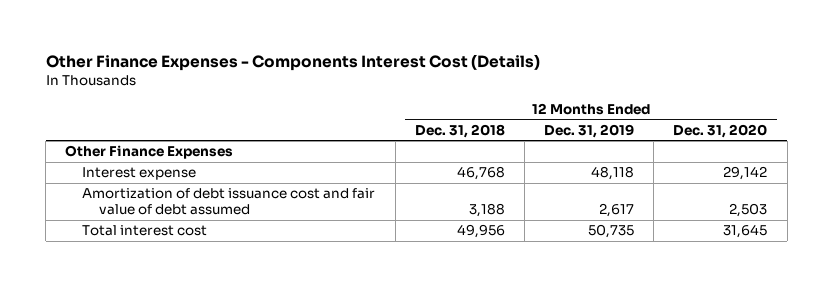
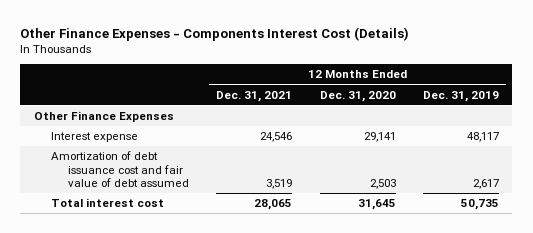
[414,123,505,138] Dec. 31, 2018 -> none
none -> [216,90,293,102] Dec. 31, 2021
[591,166,635,181] 48,118 -> [466,132,499,143] 48,117
[723,166,768,181] 29,142 -> [363,132,396,143] 29,141

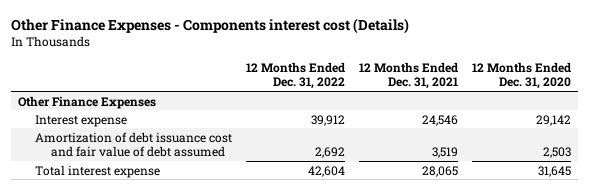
[20,26,410,41] Other Finance Expenses - Components Interest Cost (Details) -> [11,18,410,35] Other Finance Expenses - Components interest cost (Details)
[422,90,499,102] Dec. 31, 2019 -> none
none -> [245,61,345,90] 12 Months Ended Dec. 31, 2022
[363,132,396,143] 29,141 -> [535,114,571,126] 29,142
[50,198,164,208] Total interest cost -> [34,164,160,178] Total interest expense

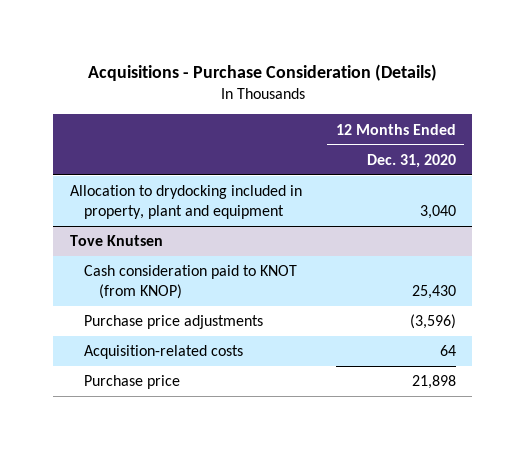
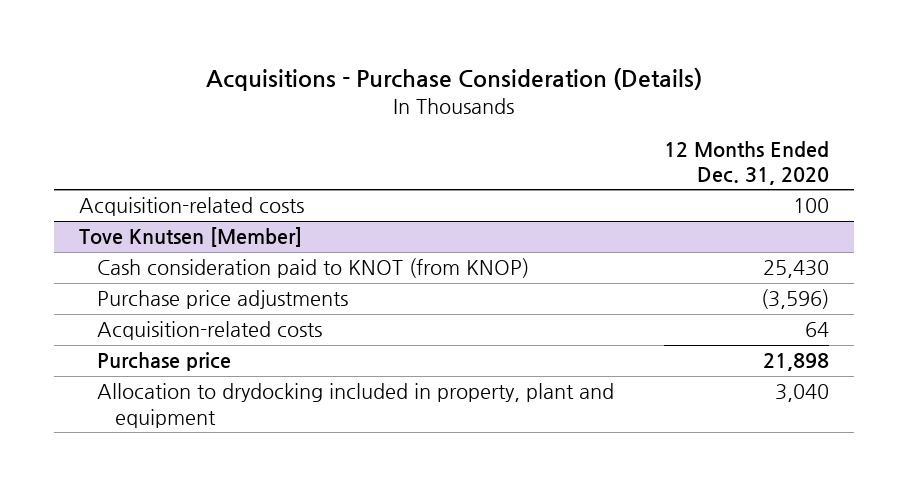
[69,185,302,219] Allocation to drydocking included in property, plant and equipment -> none
none -> [79,197,305,217] Acquisition-related costs
[69,235,163,247] Tove Knutsen -> [79,227,303,248] Tove Knutsen [Member]
none -> [97,383,615,428] Allocation to drydocking included in property, plant and equipment

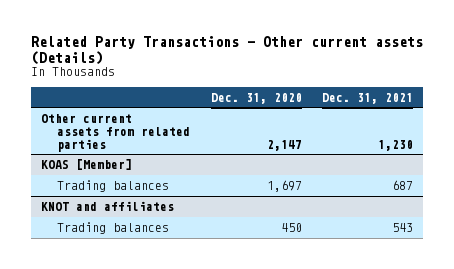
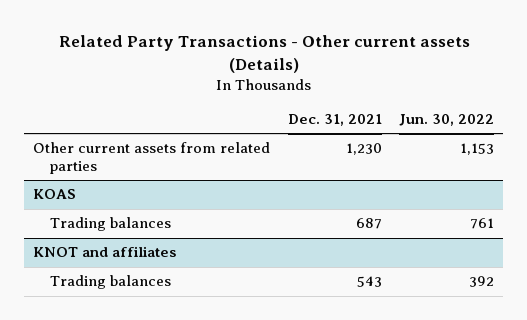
[210,92,302,104] Dec. 31, 2020 -> none
none -> [399,114,495,127] Jun. 30, 2022
[41,158,133,170] KOAS [Member] -> [33,189,77,200] KOAS

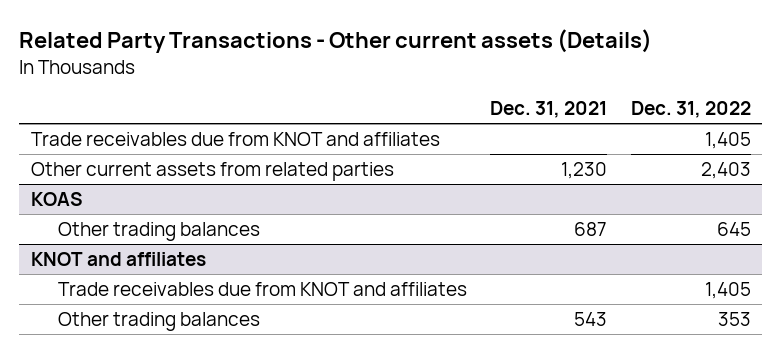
[399,114,495,127] Jun. 30, 2022 -> none
none -> [630,101,751,119] Dec. 31, 2022
none -> [30,132,440,147] Trade receivables due from KNOT and affiliates
[50,217,172,232] Trading balances -> [57,222,260,242] Other trading balances
none -> [57,282,467,297] Trade receivables due from KNOT and affiliates
[50,275,172,290] Trading balances -> [57,312,260,332] Other trading balances

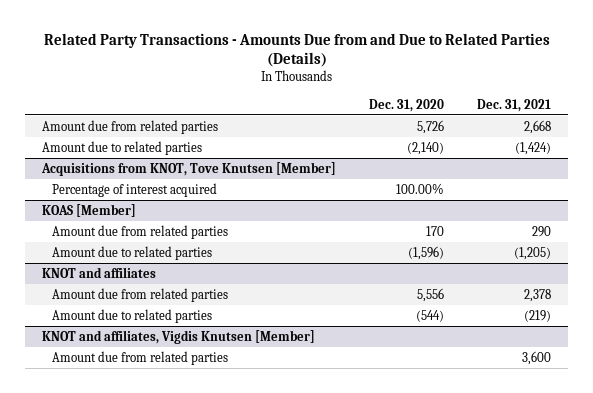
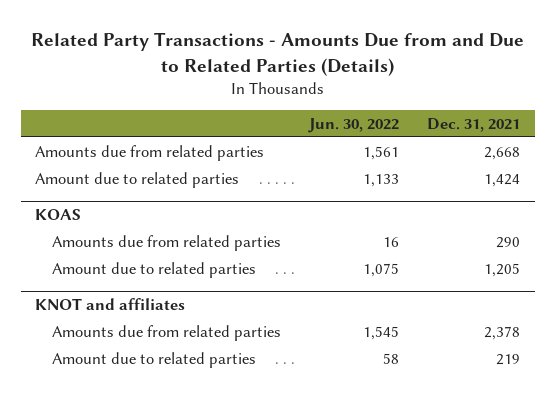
[369,98,445,112] Dec. 31, 2020 -> none
none -> [308,117,400,133] Jun. 30, 2022
[40,161,336,176] Acquisitions from KNOT, Tove Knutsen [Member] -> none
[52,182,218,197] Percentage of interest acquired -> none
[41,119,218,134] Amount due from related parties -> [34,144,264,161] Amounts due from related parties
[515,141,552,155] (1,424) -> [484,173,521,187] 1,424
[41,203,136,217] KOAS [Member] -> [34,209,81,221] KOAS
[52,224,229,239] Amount due from related parties -> [51,234,281,251] Amounts due from related parties
[514,246,552,260] (1,205) -> [484,262,521,277] 1,205
[41,329,315,344] KNOT and affiliates, Vigdis Knutsen [Member] -> none
[52,350,229,365] Amount due from related parties -> none
[52,287,229,302] Amount due from related parties -> [51,324,281,341] Amounts due from related parties
[524,309,552,322] (219) -> [496,353,521,365] 219

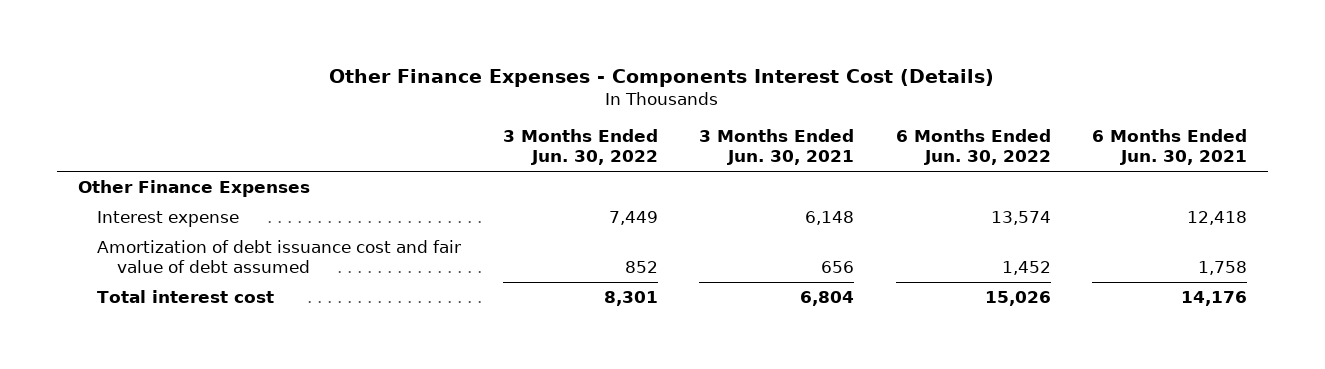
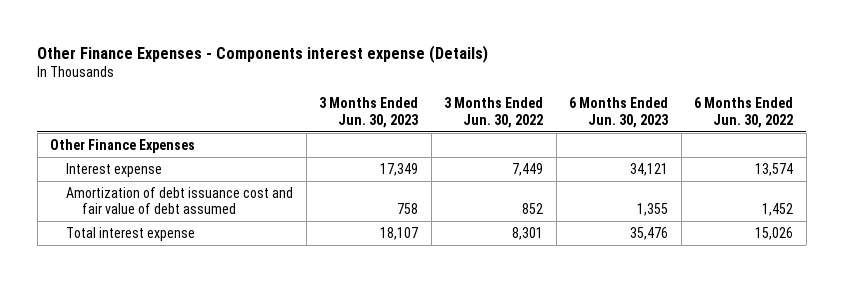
[329,68,995,87] Other Finance Expenses - Components Interest Cost (Details) -> [37,44,489,63] Other Finance Expenses - Components interest expense (Details)
[699,129,855,166] 3 Months Ended Jun. 30, 2021 -> none
[1091,129,1247,166] 6 Months Ended Jun. 30, 2021 -> none
none -> [319,97,419,128] 3 Months Ended Jun. 30, 2023
none -> [569,97,669,128] 6 Months Ended Jun. 30, 2023
[97,290,275,304] Total interest cost -> [66,226,196,241] Total interest expense

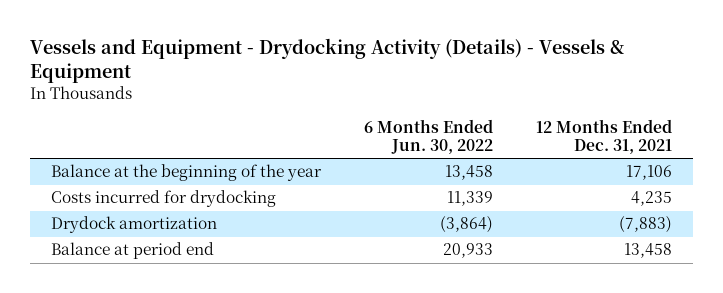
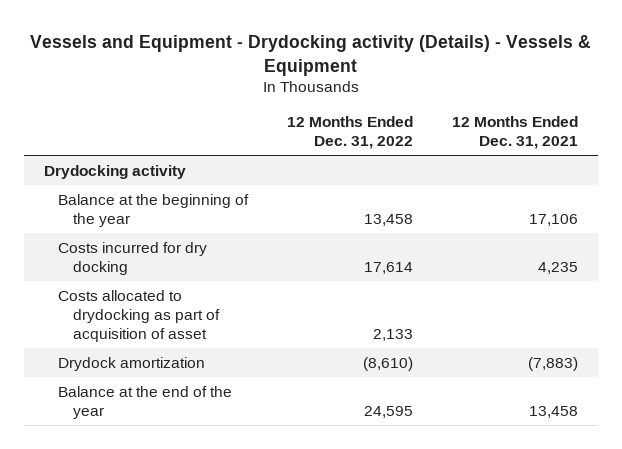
[30,38,625,84] Vessels and Equipment - Drydocking Activity (Details) - Vessels & Equipment -> [29,34,591,76] Vessels and Equipment - Drydocking activity (Details) - Vessels & Equipment
[364,118,494,155] 6 Months Ended Jun. 30, 2022 -> none
none -> [287,116,414,150] 12 Months Ended Dec. 31, 2022
none -> [43,164,186,179] Drydocking activity
[51,190,277,208] Costs incurred for drydocking -> [58,241,208,275] Costs incurred for dry docking
none -> [58,289,221,342] Costs allocated to drydocking as part of acquisition of asset
[51,242,215,260] Balance at period end -> [58,385,233,419] Balance at the end of the year

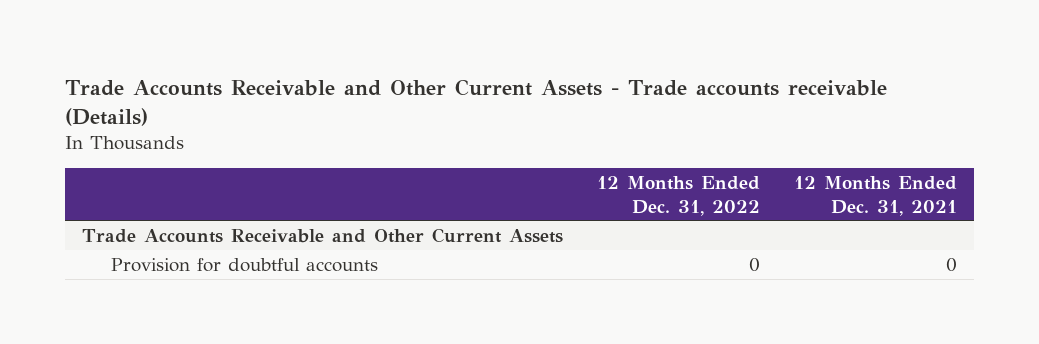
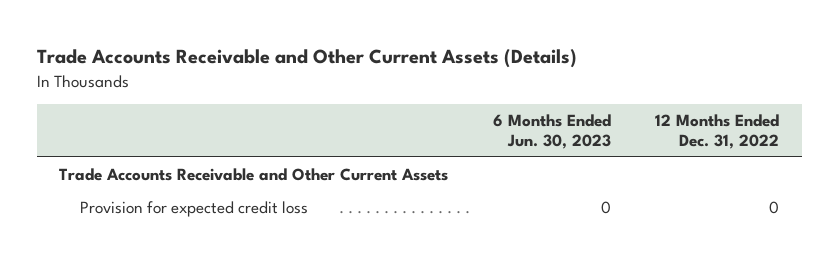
[65,78,888,126] Trade Accounts Receivable and Other Current Assets - Trade accounts receivable (Details) -> [36,49,577,69] Trade Accounts Receivable and Other Current Assets (Details)
[793,175,957,216] 12 Months Ended Dec. 31, 2021 -> none
none -> [492,113,611,149] 6 Months Ended Jun. 30, 2023
[110,257,378,272] Provision for doubtful accounts -> [80,201,309,218] Provision for expected credit loss

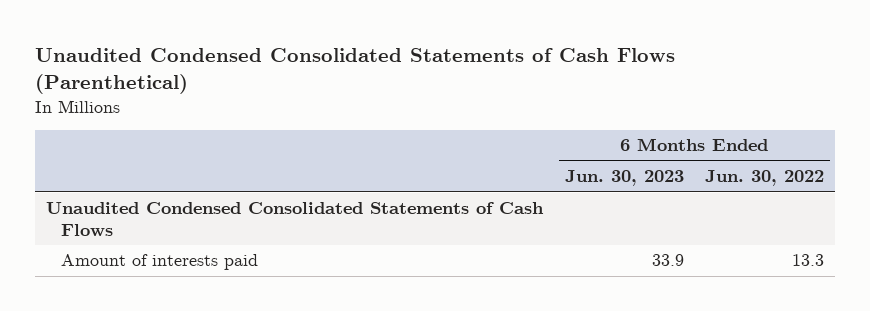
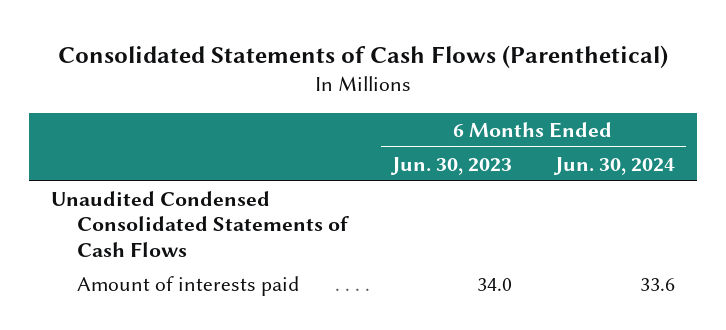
[34,47,675,94] Unaudited Condensed Consolidated Statements of Cash Flows (Parenthetical) -> [57,44,668,68] Consolidated Statements of Cash Flows (Parenthetical)
[705,170,825,187] Jun. 30, 2022 -> none
none -> [552,156,675,175] Jun. 30, 2024
[651,254,684,267] 33.9 -> [476,277,512,291] 34.0

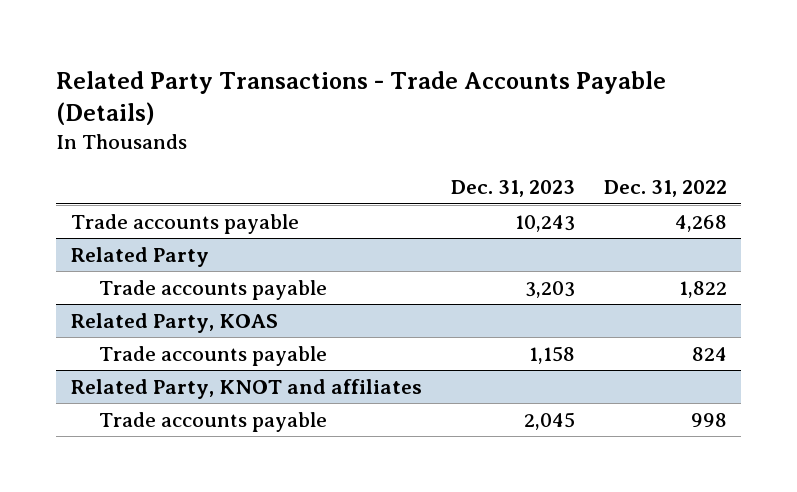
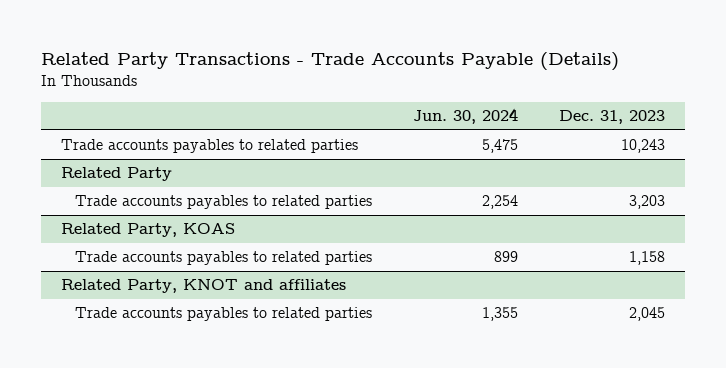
[603,180,727,198] Dec. 31, 2022 -> none
none -> [412,108,518,125] Jun. 30, 2024
[70,213,299,234] Trade accounts payable -> [61,139,359,154] Trade accounts payables to related parties
[98,279,327,300] Trade accounts payable -> [75,195,373,210] Trade accounts payables to related parties
[98,345,327,366] Trade accounts payable -> [75,251,373,266] Trade accounts payables to related parties
[98,411,327,432] Trade accounts payable -> [75,307,373,322] Trade accounts payables to related parties

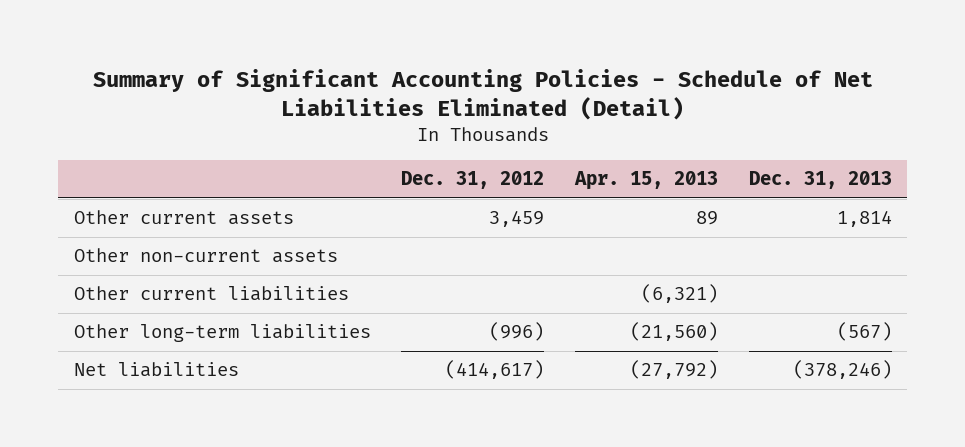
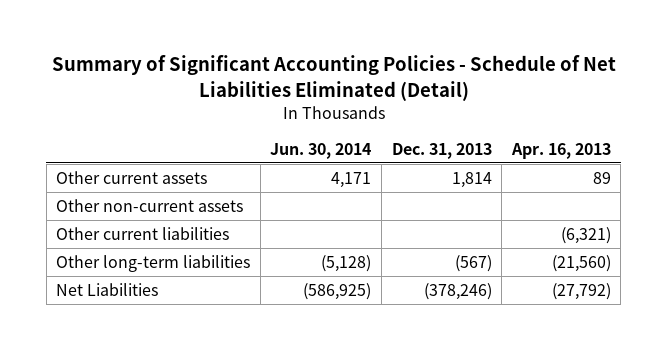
[401,171,545,190] Dec. 31, 2012 -> none
[573,171,718,191] Apr. 15, 2013 -> none
none -> [270,142,372,159] Jun. 30, 2014
none -> [510,142,611,159] Apr. 16, 2013
[73,362,239,378] Net liabilities -> [56,282,159,296] Net Liabilities

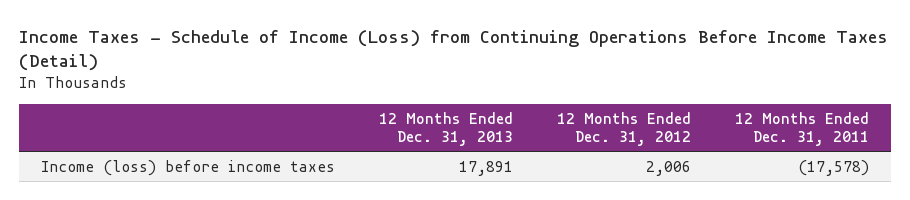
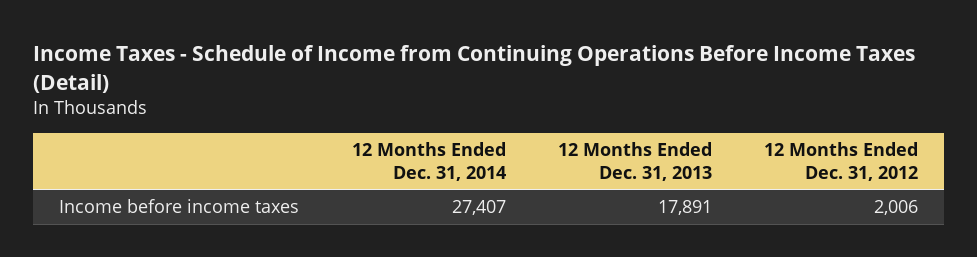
[18,30,888,72] Income Taxes - Schedule of Income (Loss) from Continuing Operations Before Income Taxes (Detail) -> [33,45,916,93] Income Taxes - Schedule of Income from Continuing Operations Before Income Taxes (Detail)
[735,111,870,147] 12 Months Ended Dec. 31, 2011 -> none
none -> [351,141,506,181] 12 Months Ended Dec. 31, 2014
[40,159,335,176] Income (loss) before income taxes -> [59,199,300,214] Income before income taxes

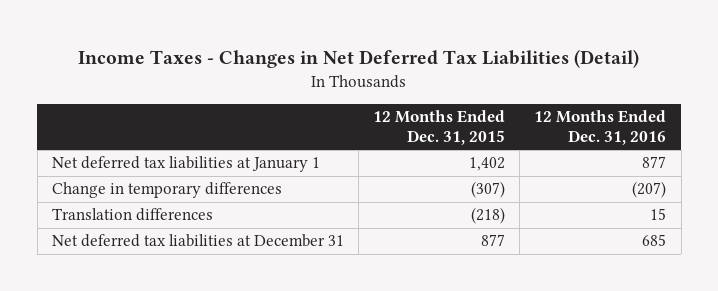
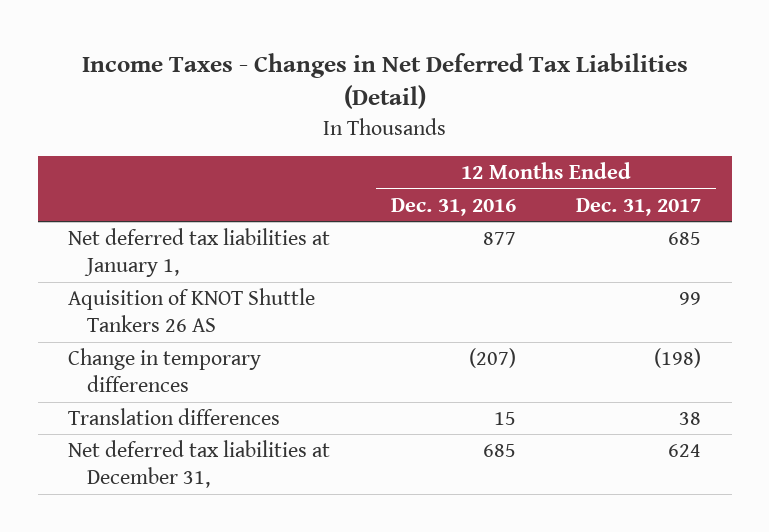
[373,110,506,145] 12 Months Ended Dec. 31, 2015 -> none
none -> [576,197,702,216] Dec. 31, 2017
[51,156,320,173] Net deferred tax liabilities at January 1 -> [68,227,331,278] Net deferred tax liabilities at January 1,
none -> [68,287,316,333] Aquisition of KNOT Shuttle Tankers 26 AS
[51,234,344,248] Net deferred tax liabilities at December 31 -> [68,439,331,489] Net deferred tax liabilities at December 31,

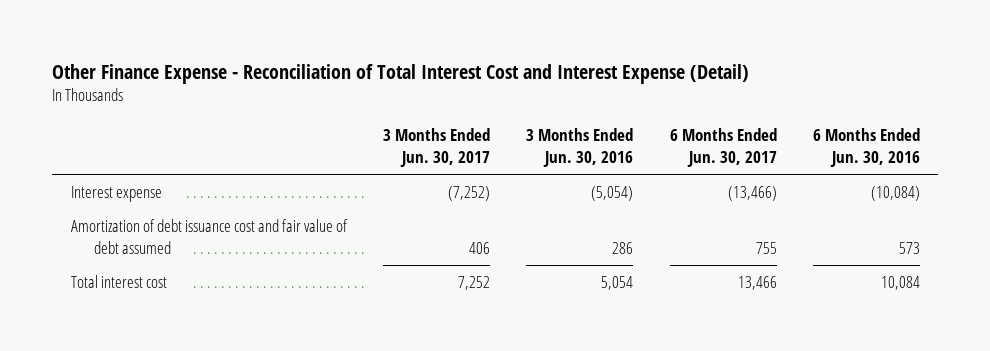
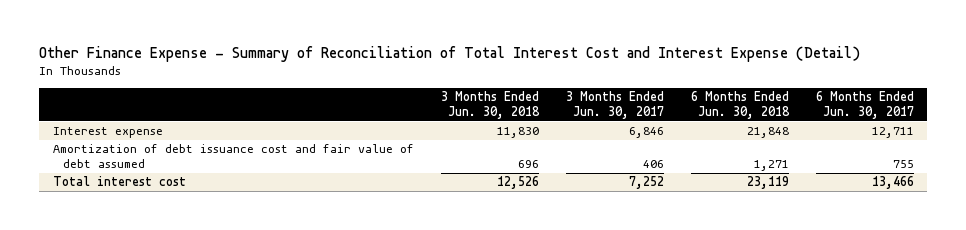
[52,63,750,84] Other Finance Expense - Reconciliation of Total Interest Cost and Interest Expense (Detail) -> [39,46,861,63] Other Finance Expense - Summary of Reconciliation of Total Interest Cost and Interest Expense (Detail)
[526,128,634,167] 3 Months Ended Jun. 30, 2016 -> none
[812,128,920,167] 6 Months Ended Jun. 30, 2016 -> none
none -> [440,91,540,120] 3 Months Ended Jun. 30, 2018
none -> [690,91,790,120] 6 Months Ended Jun. 30, 2018
[447,186,490,202] (7,252) -> [628,127,664,139] 6,846
[727,186,777,202] (13,466) -> [871,127,914,139] 12,711

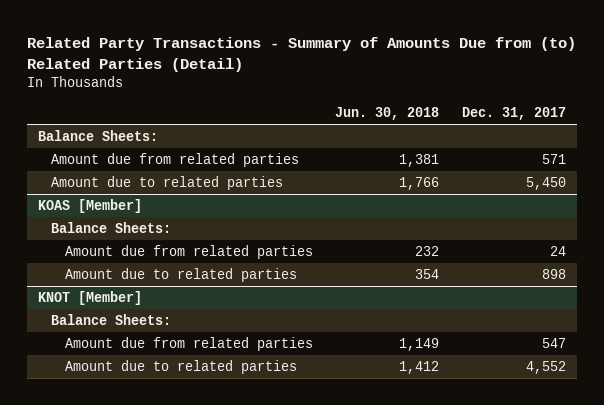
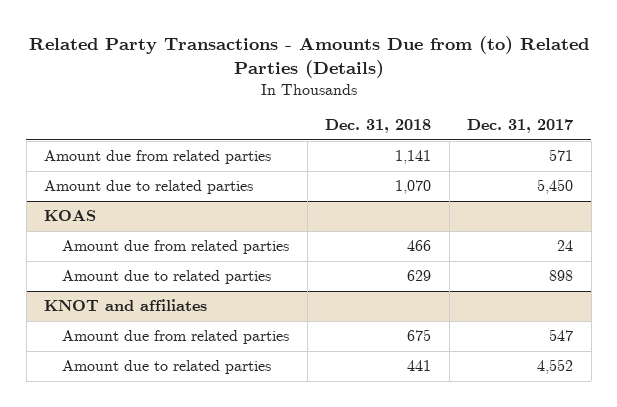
[26,36,576,72] Related Party Transactions - Summary of Amounts Due from (to) Related Parties (Detail) -> [28,36,589,78] Related Party Transactions - Amounts Due from (to) Related Parties (Details)
[335,106,440,120] Jun. 30, 2018 -> none
none -> [325,119,432,134] Dec. 31, 2018
[38,130,159,142] Balance Sheets: -> none
[51,222,172,234] Balance Sheets: -> none
[38,199,143,214] KOAS [Member] -> [44,210,97,222] KOAS
[38,291,143,306] KNOT [Member] -> none
[51,314,172,326] Balance Sheets: -> none
none -> [44,299,208,312] KNOT and affiliates

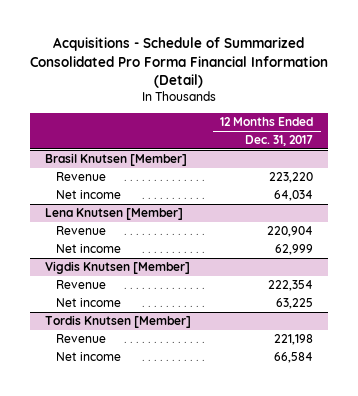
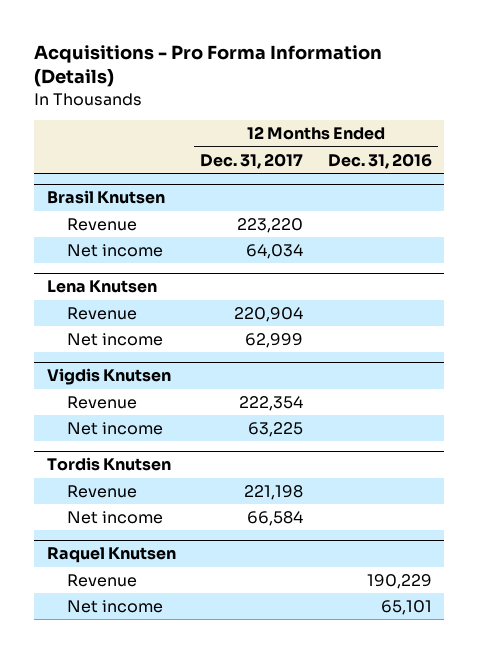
[29,37,328,89] Acquisitions - Schedule of Summarized Consolidated Pro Forma Financial Information (Detail) -> [34,44,383,88] Acquisitions - Pro Forma Information (Details)
none -> [327,152,432,169] Dec. 31, 2016
[44,153,187,167] Brasil Knutsen [Member] -> [46,190,165,205] Brasil Knutsen
[44,208,183,221] Lena Knutsen [Member] -> [46,280,157,294] Lena Knutsen
[44,261,190,275] Vigdis Knutsen [Member] -> [46,368,171,386] Vigdis Knutsen
[44,315,191,329] Tordis Knutsen [Member] -> [46,457,171,472] Tordis Knutsen
none -> [46,547,176,564] Raquel Knutsen
none -> [67,573,138,587] Revenue
none -> [67,599,164,613] Net income

